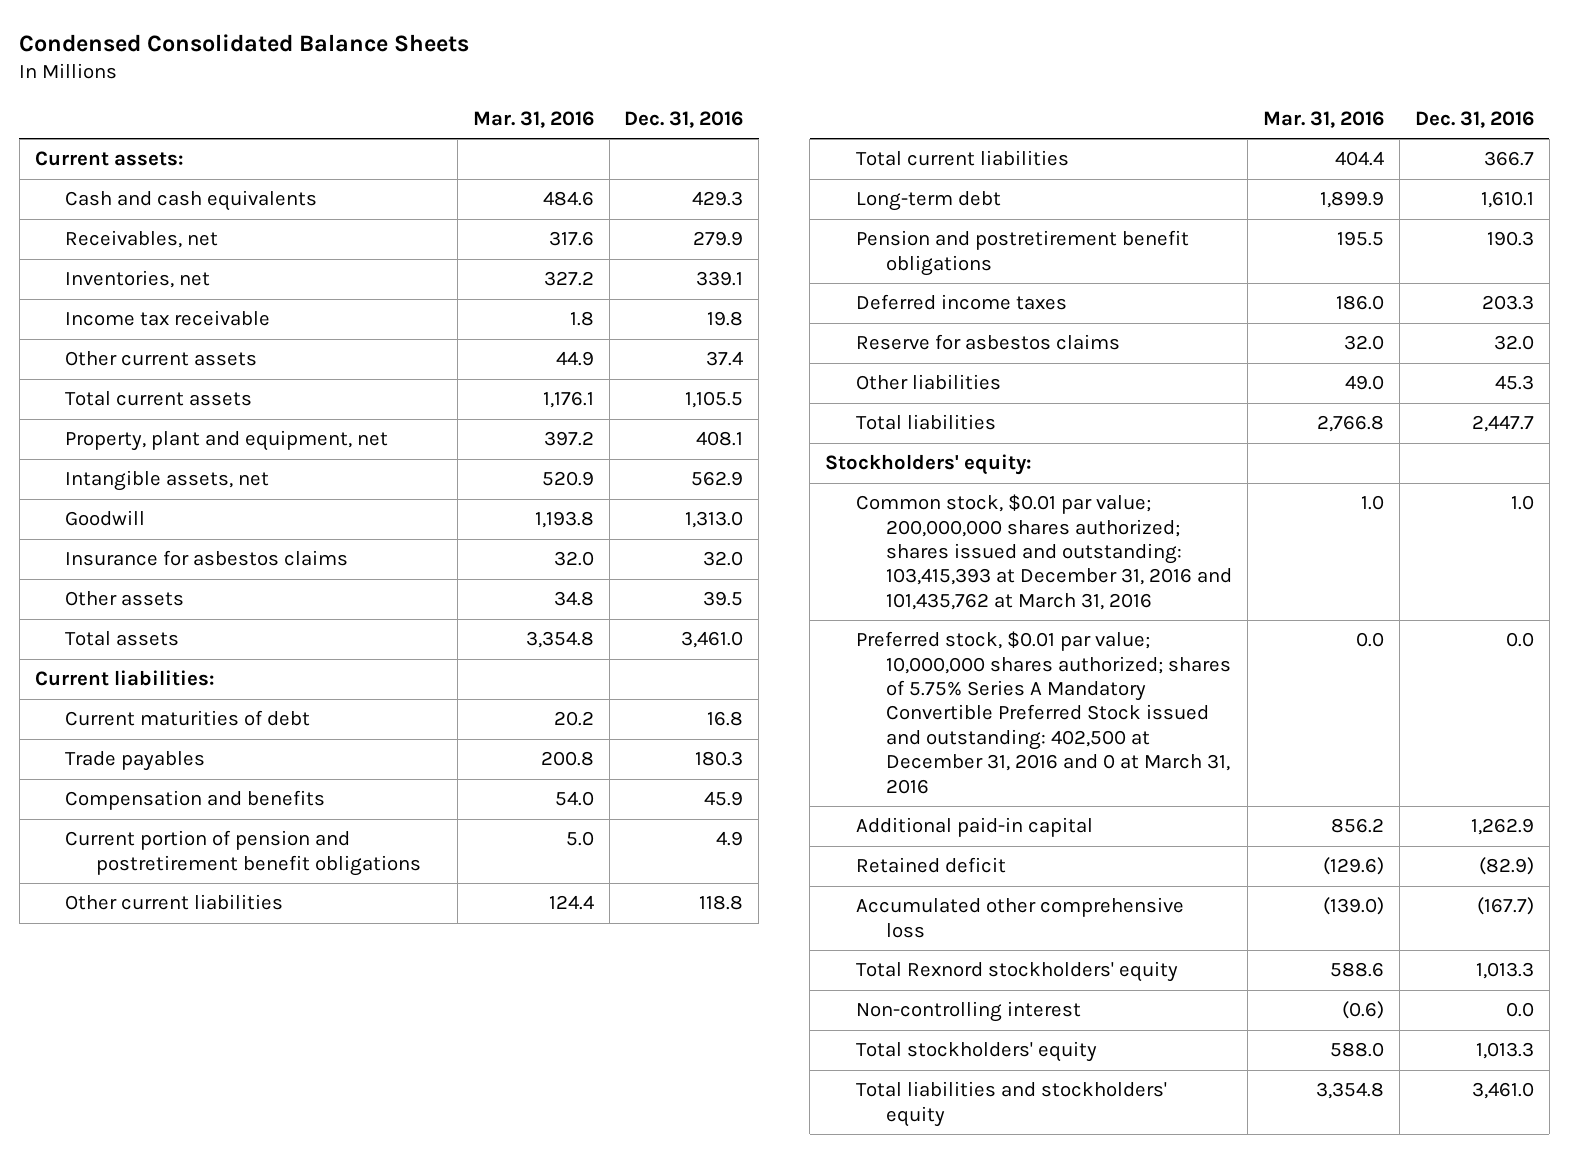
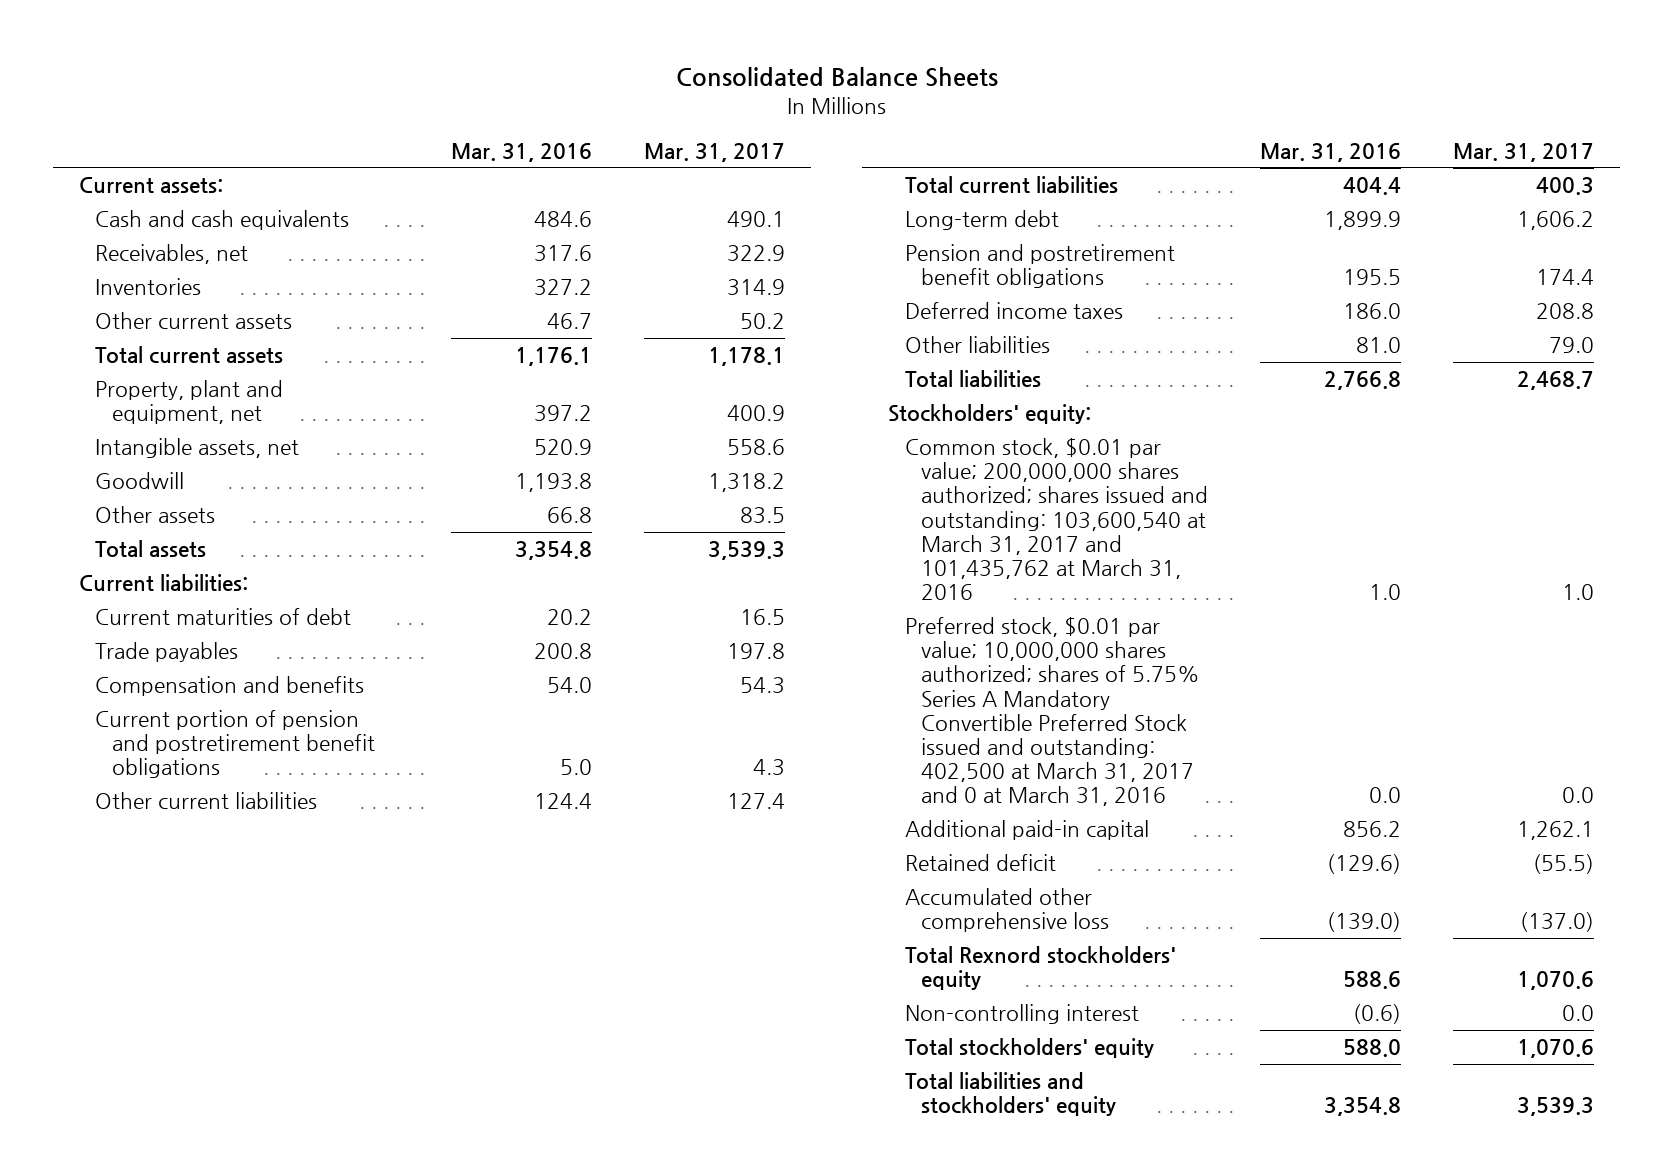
[19,33,470,52] Condensed Consolidated Balance Sheets -> [675,67,998,88] Consolidated Balance Sheets
[624,110,744,128] Dec. 31, 2016 -> none
none -> [643,142,785,162] Mar. 31, 2017
[65,310,271,327] Income tax receivable -> none
[65,270,211,289] Inventories, net -> [95,278,202,296] Inventories
[555,351,594,367] 44.9 -> [546,313,592,330] 46.7
[65,550,349,567] Insurance for asbestos claims -> none
[553,591,594,607] 34.8 -> [546,507,592,524] 66.8
[855,334,1120,351] Reserve for asbestos claims -> none
[1344,375,1384,391] 49.0 -> [1356,337,1402,354] 81.0
[855,494,1233,610] Common stock, $0.01 par value; 200,000,000 shares authorized; shares issued and outstanding: 103,415,393 at December 31, 2016 and 101,435,762 at March 31, 2016 -> [904,438,1209,600] Common stock, $0.01 par value; 200,000,000 shares authorized; shares issued and outstanding: 103,600,540 at March 31, 2017 and 101,435,762 at March 31, 2016
[855,631,1232,794] Preferred stock, $0.01 par value; 10,000,000 shares authorized; shares of 5.75% Series A Mandatory Convertible Preferred Stock issued and outstanding: 402,500 at December 31, 2016 and 0 at March 31, 2016 -> [904,617,1201,807] Preferred stock, $0.01 par value; 10,000,000 shares authorized; shares of 5.75% Series A Mandatory Convertible Preferred Stock issued and outstanding: 402,500 at March 31, 2017 and 0 at March 31, 2016

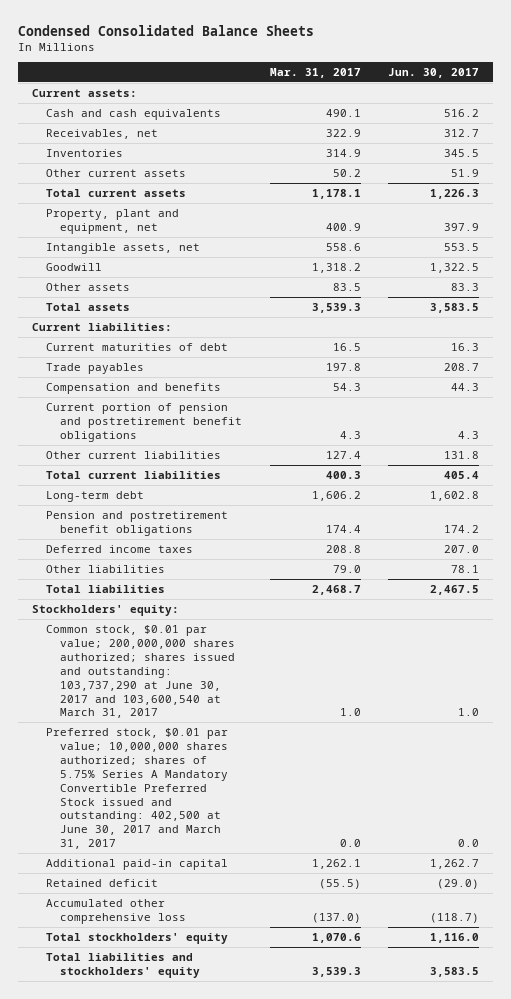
[675,67,998,88] Consolidated Balance Sheets -> [18,24,315,36] Condensed Consolidated Balance Sheets
[450,142,592,162] Mar. 31, 2016 -> none
none -> [388,67,480,78] Jun. 30, 2017
[904,438,1209,600] Common stock, $0.01 par value; 200,000,000 shares authorized; shares issued and outstanding: 103,600,540 at March 31, 2017 and 101,435,762 at March 31, 2016 -> [46,624,236,719] Common stock, $0.01 par value; 200,000,000 shares authorized; shares issued and outstanding: 103,737,290 at June 30, 2017 and 103,600,540 at March 31, 2017
[904,617,1201,807] Preferred stock, $0.01 par value; 10,000,000 shares authorized; shares of 5.75% Series A Mandatory Convertible Preferred Stock issued and outstanding: 402,500 at March 31, 2017 and 0 at March 31, 2016 -> [46,727,229,850] Preferred stock, $0.01 par value; 10,000,000 shares authorized; shares of 5.75% Series A Mandatory Convertible Preferred Stock issued and outstanding: 402,500 at June 30, 2017 and March 31, 2017
[904,946,1176,991] Total Rexnord stockholders' equity -> none
[904,1004,1139,1025] Non-controlling interest -> none

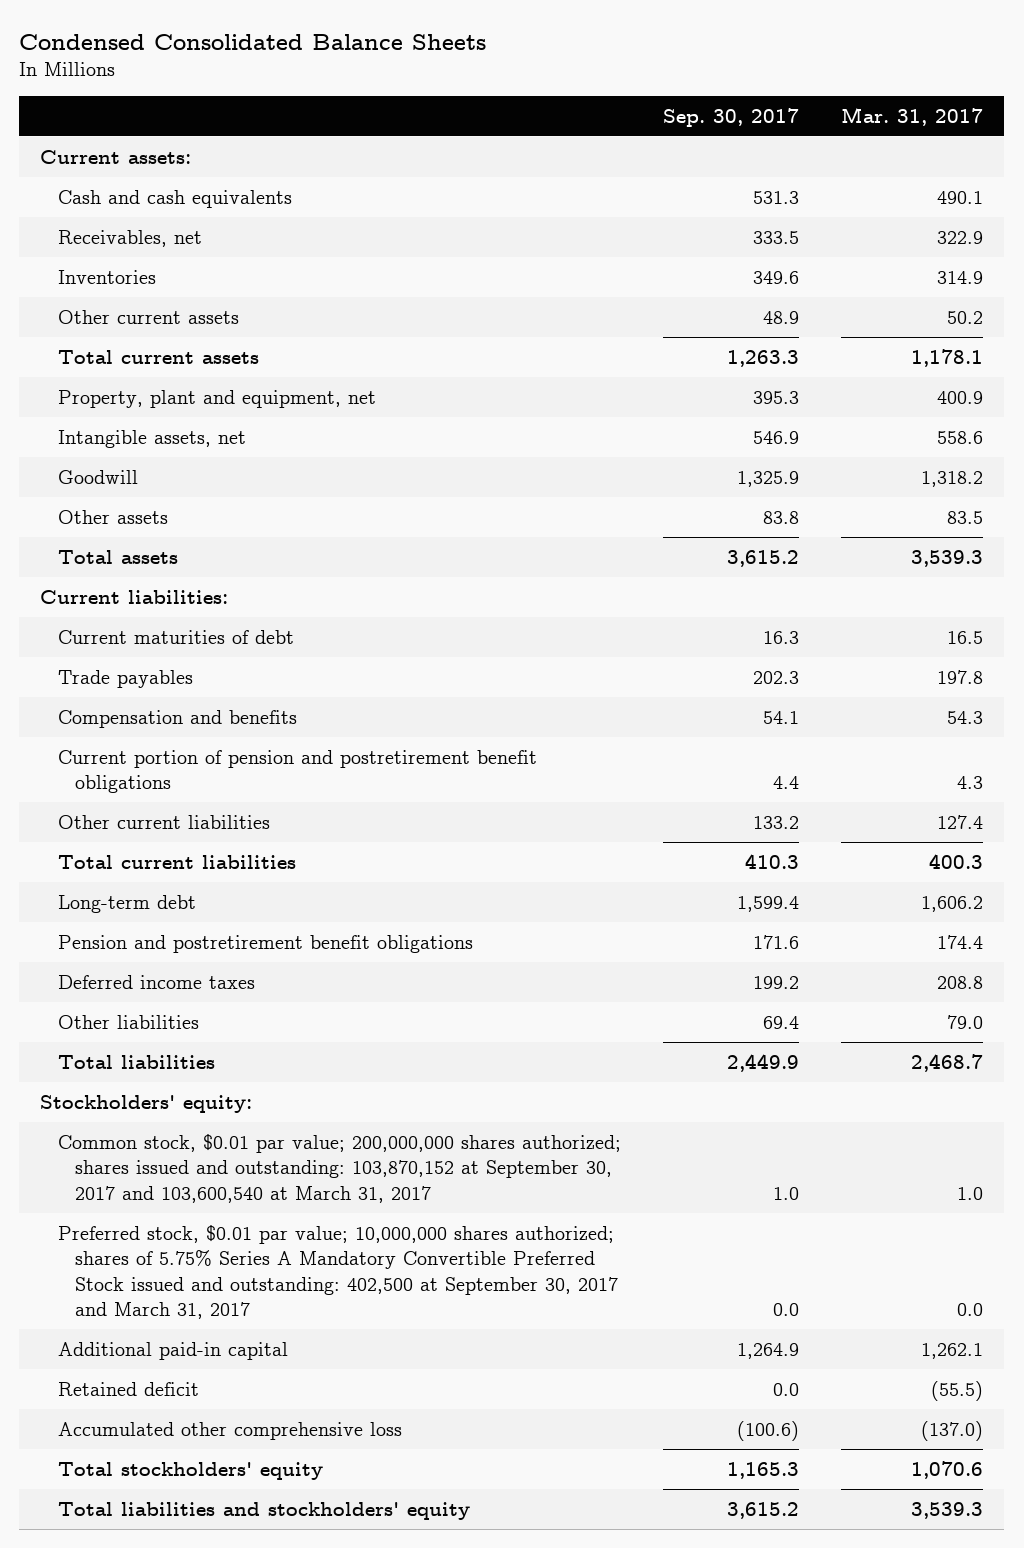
[388,67,480,78] Jun. 30, 2017 -> none
none -> [663,107,800,127] Sep. 30, 2017
[46,624,236,719] Common stock, $0.01 par value; 200,000,000 shares authorized; shares issued and outstanding: 103,737,290 at June 30, 2017 and 103,600,540 at March 31, 2017 -> [57,1133,621,1203] Common stock, $0.01 par value; 200,000,000 shares authorized; shares issued and outstanding: 103,870,152 at September 30, 2017 and 103,600,540 at March 31, 2017
[46,727,229,850] Preferred stock, $0.01 par value; 10,000,000 shares authorized; shares of 5.75% Series A Mandatory Convertible Preferred Stock issued and outstanding: 402,500 at June 30, 2017 and March 31, 2017 -> [57,1224,619,1320] Preferred stock, $0.01 par value; 10,000,000 shares authorized; shares of 5.75% Series A Mandatory Convertible Preferred Stock issued and outstanding: 402,500 at September 30, 2017 and March 31, 2017

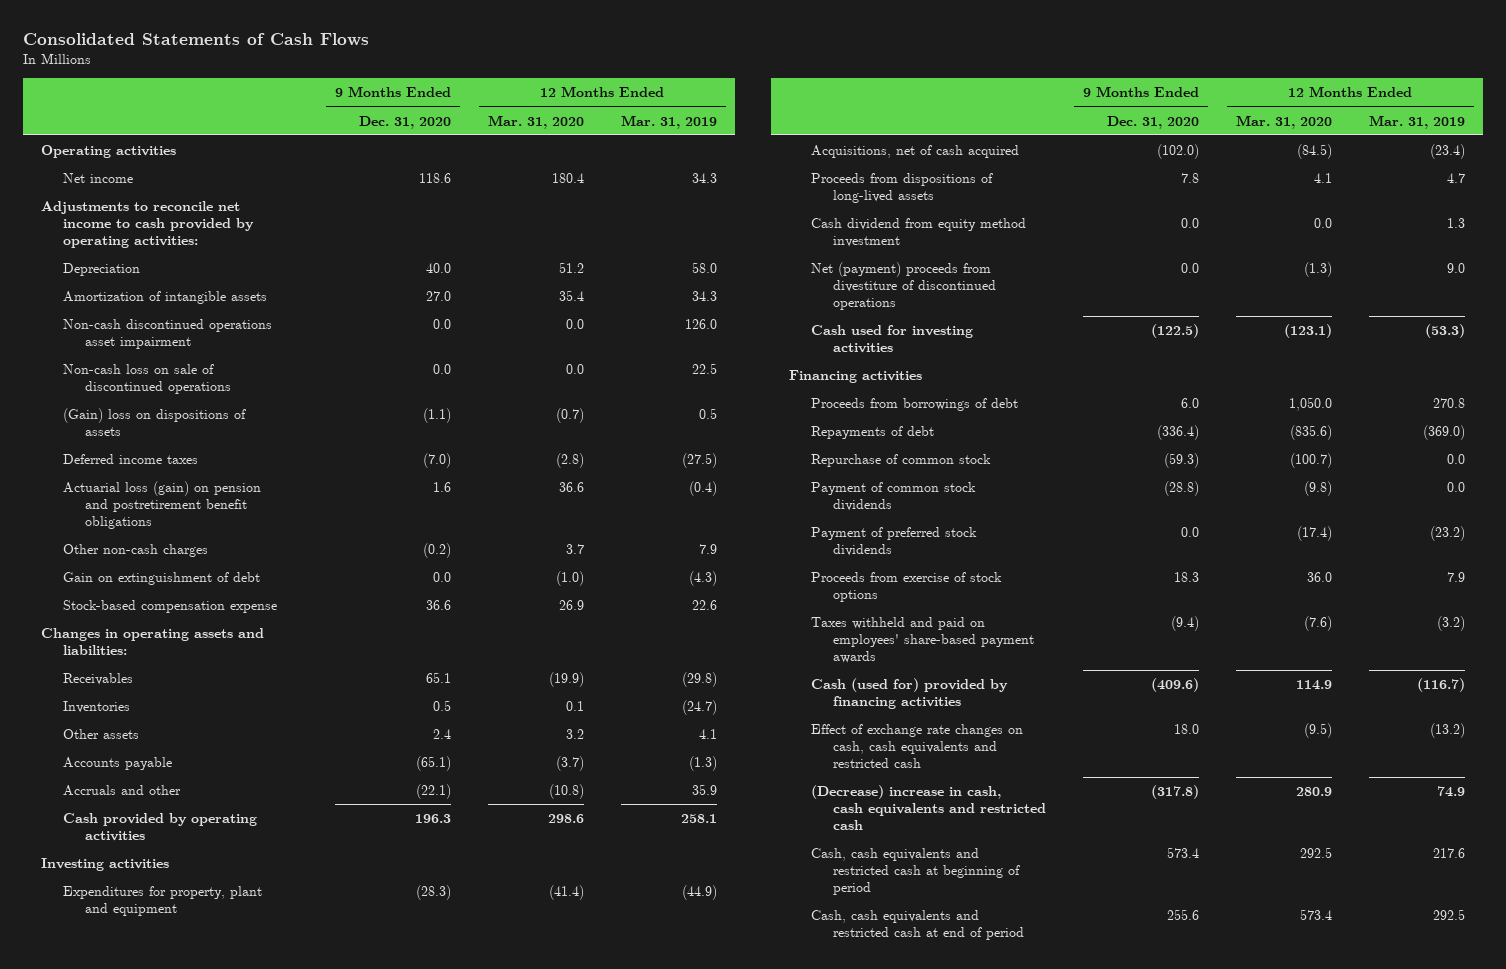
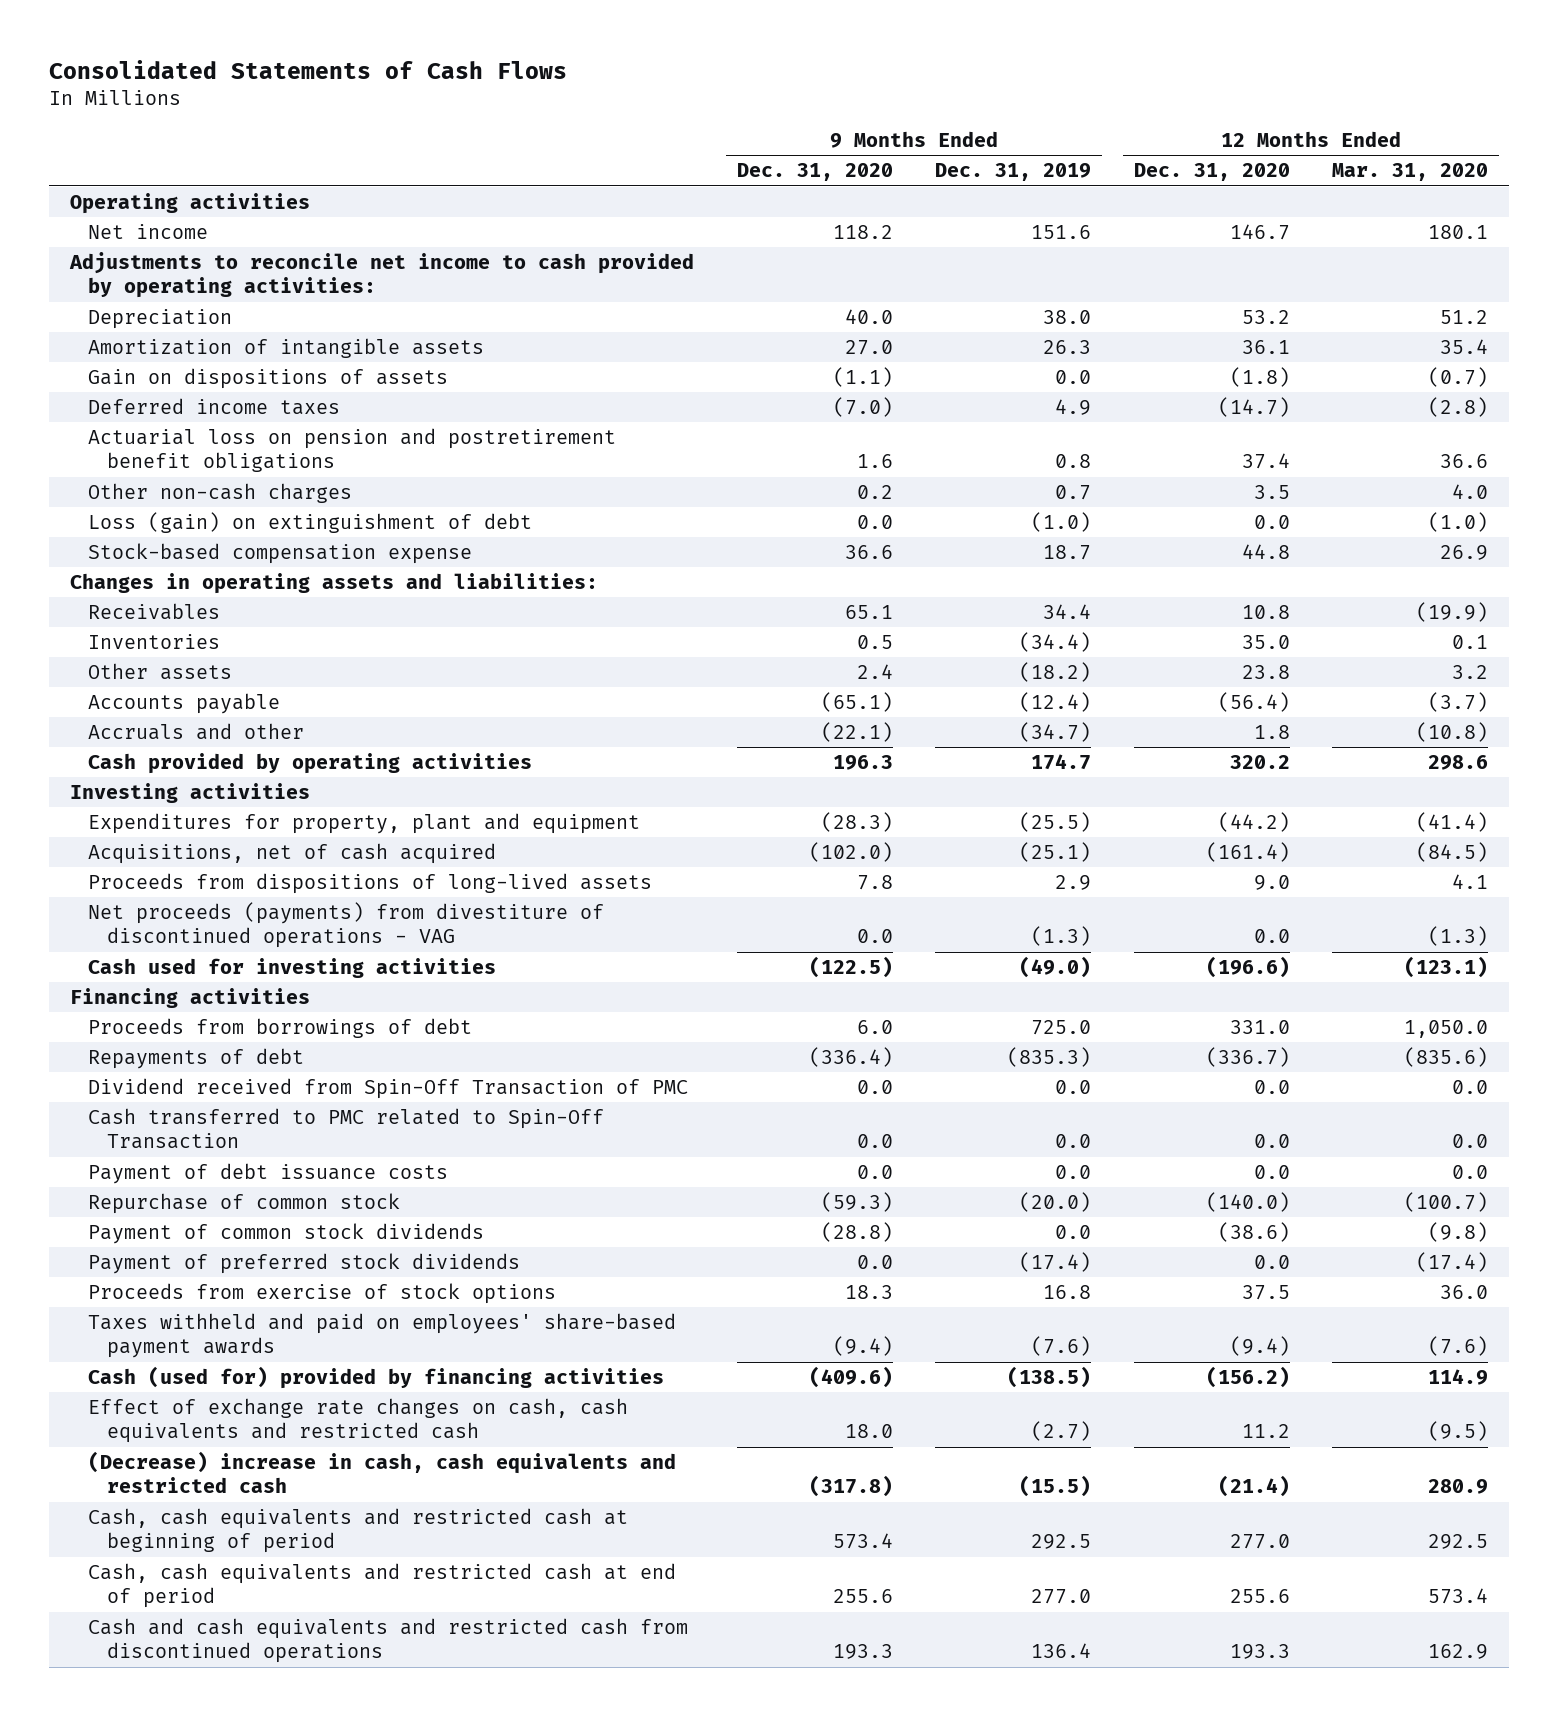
[620,114,717,129] Mar. 31, 2019 -> none
none -> [935,163,1092,182] Dec. 31, 2019
none -> [1133,163,1290,182] Dec. 31, 2020
[418,173,451,184] 118.6 -> [832,225,893,240] 118.2
[551,173,584,184] 180.4 -> [1427,225,1488,240] 180.1
[63,319,273,349] Non-cash discontinued operations asset impairment -> none
[63,364,231,394] Non-cash loss on sale of discontinued operations -> none
[63,408,247,436] (Gain) loss on dispositions of assets -> [88,368,449,390] Gain on dispositions of assets
[63,481,262,529] Actuarial loss (gain) on pension and postretirement benefit obligations -> [88,428,617,473] Actuarial loss on pension and postretirement benefit obligations
[422,543,451,559] (0.2) -> [856,485,893,500] 0.2
[565,544,584,555] 3.7 -> [1451,484,1488,500] 4.0
[63,572,261,586] Gain on extinguishment of debt -> [88,512,533,534] Loss (gain) on extinguishment of debt
[811,218,1027,247] Cash dividend from equity method investment -> none
[811,262,996,310] Net (payment) proceeds from divestiture of discontinued operations -> [88,902,605,949] Net proceeds (payments) from divestiture of discontinued operations - VAG
none -> [88,1078,689,1100] Dividend received from Spin-Off Transaction of PMC
none -> [88,1108,605,1150] Cash transferred to PMC related to Spin-Off Transaction
none -> [88,1163,449,1185] Payment of debt issuance costs
none -> [88,1618,689,1664] Cash and cash equivalents and restricted cash from discontinued operations

